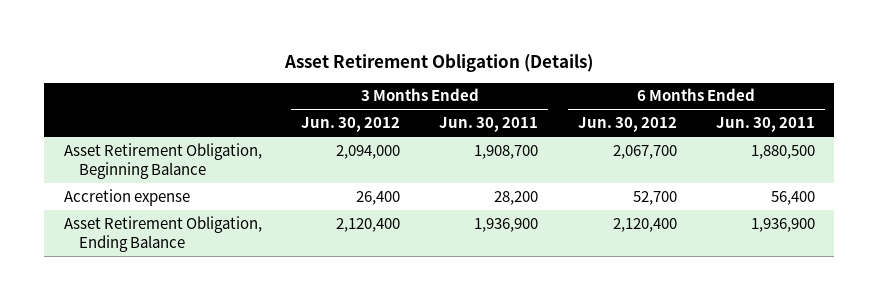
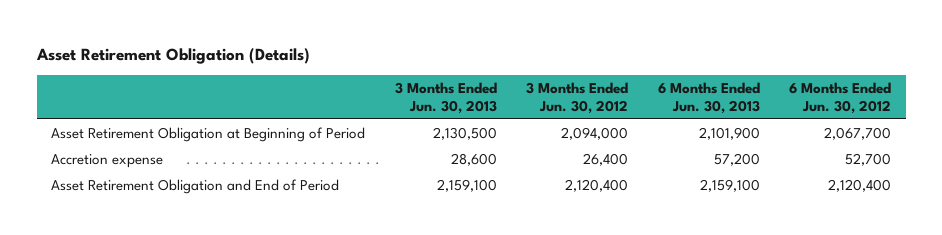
[439,117,539,133] Jun. 30, 2011 -> none
[715,117,815,133] Jun. 30, 2011 -> none
none -> [394,81,497,114] 3 Months Ended Jun. 30, 2013
none -> [657,81,760,114] 6 Months Ended Jun. 30, 2013
[64,142,263,179] Asset Retirement Obligation, Beginning Balance -> [51,126,366,142] Asset Retirement Obligation at Beginning of Period
[64,215,263,252] Asset Retirement Obligation, Ending Balance -> [51,178,340,194] Asset Retirement Obligation and End of Period

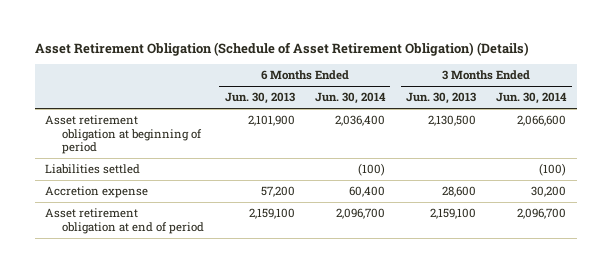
[35,47,310,64] Asset Retirement Obligation (Details) -> [34,41,529,56] Asset Retirement Obligation (Schedule of Asset Retirement Obligation) (Details)
[526,81,629,114] 3 Months Ended Jun. 30, 2012 -> none
[789,81,892,114] 6 Months Ended Jun. 30, 2012 -> none
none -> [315,92,387,105] Jun. 30, 2014
none -> [496,92,568,105] Jun. 30, 2014
[51,126,366,142] Asset Retirement Obligation at Beginning of Period -> [45,115,202,154] Asset retirement obligation at beginning of period
none -> [45,164,141,175] Liabilities settled
[51,178,340,194] Asset Retirement Obligation and End of Period -> [45,208,204,234] Asset retirement obligation at end of period

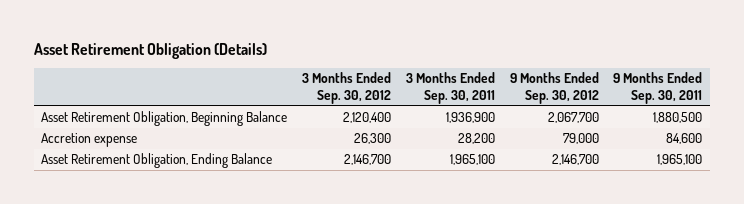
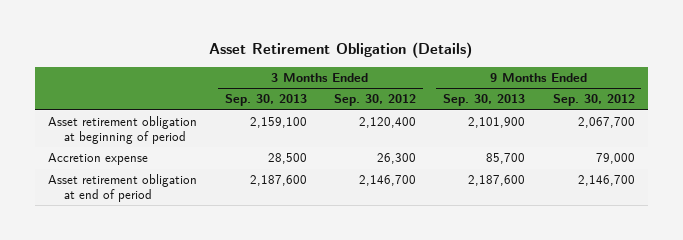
[405,72,495,105] 3 Months Ended Sep. 30, 2011 -> none
[613,72,703,105] 9 Months Ended Sep. 30, 2011 -> none
none -> [224,94,307,107] Sep. 30, 2013
none -> [443,94,526,107] Sep. 30, 2013
[41,111,288,127] Asset Retirement Obligation, Beginning Balance -> [48,116,198,144] Asset retirement obligation at beginning of period
[41,153,273,169] Asset Retirement Obligation, Ending Balance -> [48,174,198,202] Asset retirement obligation at end of period

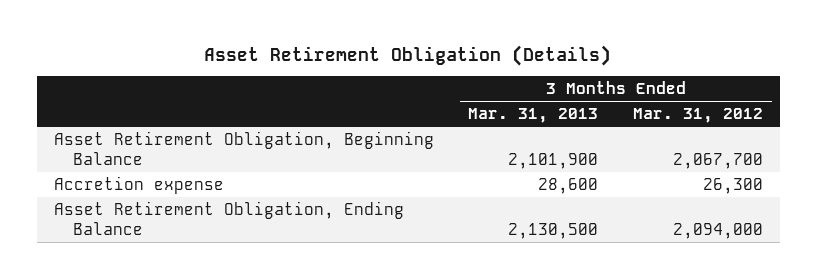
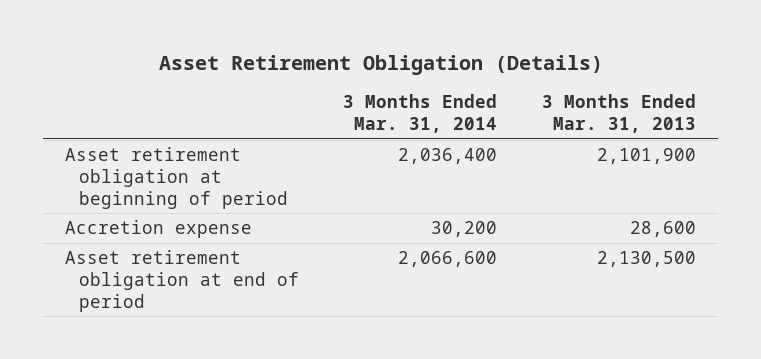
[632,108,763,124] Mar. 31, 2012 -> none
none -> [343,94,498,134] 3 Months Ended Mar. 31, 2014
[53,130,434,165] Asset Retirement Obligation, Beginning Balance -> [65,147,288,209] Asset retirement obligation at beginning of period
[53,200,404,235] Asset Retirement Obligation, Ending Balance -> [65,250,299,312] Asset retirement obligation at end of period

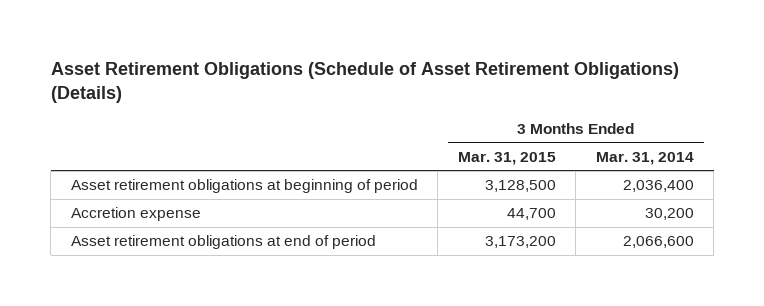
[158,54,603,75] Asset Retirement Obligation (Details) -> [50,61,679,104] Asset Retirement Obligations (Schedule of Asset Retirement Obligations) (Details)
[541,94,696,134] 3 Months Ended Mar. 31, 2013 -> none
none -> [457,151,556,165] Mar. 31, 2015
[65,147,288,209] Asset retirement obligation at beginning of period -> [70,179,418,194] Asset retirement obligations at beginning of period
[65,250,299,312] Asset retirement obligation at end of period -> [70,235,376,250] Asset retirement obligations at end of period

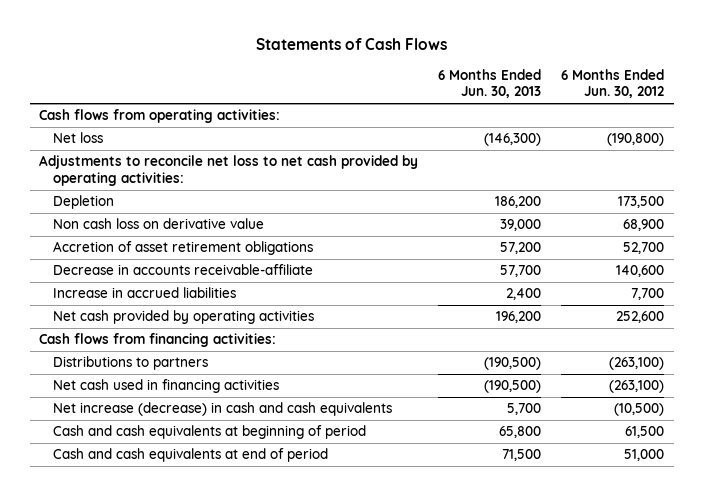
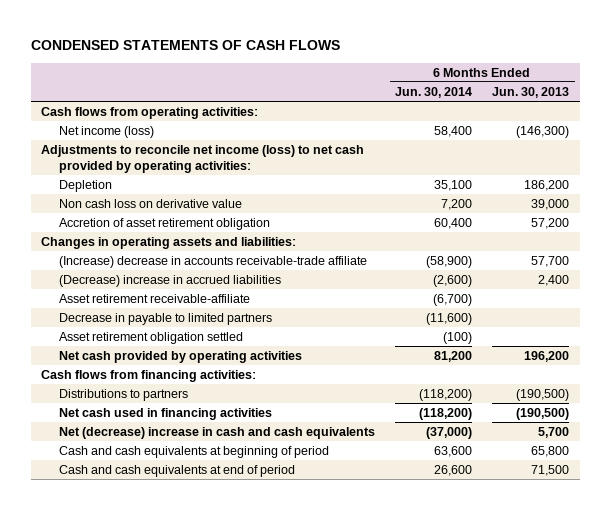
[255,38,447,51] Statements of Cash Flows -> [31,40,341,51] CONDENSED STATEMENTS OF CASH FLOWS
[560,68,664,99] 6 Months Ended Jun. 30, 2012 -> none
none -> [395,86,473,98] Jun. 30, 2014
[52,132,103,144] Net loss -> [58,125,154,138] Net income (loss)
[39,155,419,186] Adjustments to reconcile net loss to net cash provided by operating activities: -> [41,144,365,173] Adjustments to reconcile net income (loss) to net cash provided by operating activities:
[52,241,313,256] Accretion of asset retirement obligations -> [58,217,270,230] Accretion of asset retirement obligation
none -> [41,236,297,249] Changes in operating assets and liabilities:
[52,264,313,276] Decrease in accounts receivable-affiliate -> [58,255,367,268] (Increase) decrease in accounts receivable-trade affiliate
[52,287,236,299] Increase in accrued liabilities -> [58,274,281,287] (Decrease) increase in accrued liabilities
none -> [58,293,250,303] Asset retirement receivable-affiliate
none -> [58,312,272,325] Decrease in payable to limited partners
none -> [58,331,243,344] Asset retirement obligation settled
[52,402,392,417] Net increase (decrease) in cash and cash equivalents -> [58,426,375,439] Net (decrease) increase in cash and cash equivalents

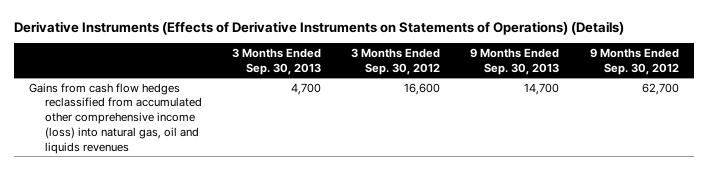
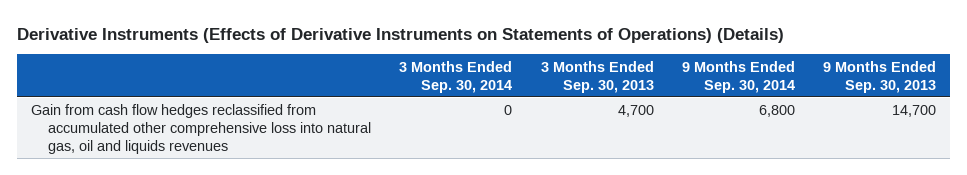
[351,48,441,75] 3 Months Ended Sep. 30, 2012 -> none
[589,48,679,75] 9 Months Ended Sep. 30, 2012 -> none
none -> [399,60,513,93] 3 Months Ended Sep. 30, 2014
none -> [681,60,795,93] 9 Months Ended Sep. 30, 2014
[28,82,203,154] Gains from cash flow hedges reclassified from accumulated other comprehensive income (loss) into natural gas, oil and liquids revenues -> [30,104,372,154] Gain from cash flow hedges reclassified from accumulated other comprehensive loss into natural gas, oil and liquids revenues

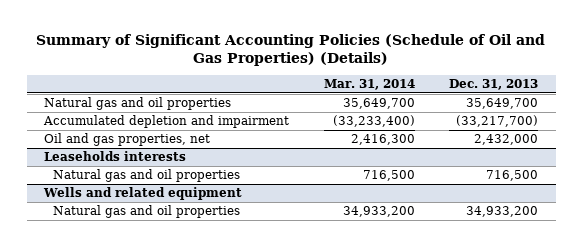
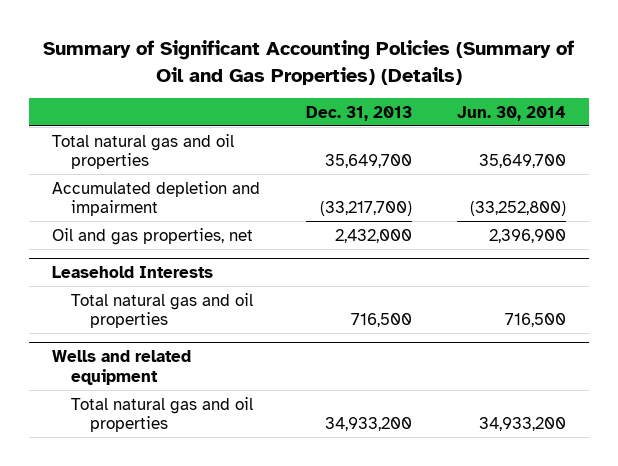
[36,33,546,66] Summary of Significant Accounting Policies (Schedule of Oil and Gas Properties) (Details) -> [43,40,575,85] Summary of Significant Accounting Policies (Summary of Oil and Gas Properties) (Details)
[323,78,415,90] Mar. 31, 2014 -> none
none -> [457,105,567,121] Jun. 30, 2014
[44,97,232,111] Natural gas and oil properties -> [51,133,234,169] Total natural gas and oil properties
[44,151,187,162] Leaseholds interests -> [51,266,213,279] Leasehold Interests
[52,169,240,183] Natural gas and oil properties -> [70,292,253,328] Total natural gas and oil properties
[52,205,240,219] Natural gas and oil properties -> [70,396,253,432] Total natural gas and oil properties

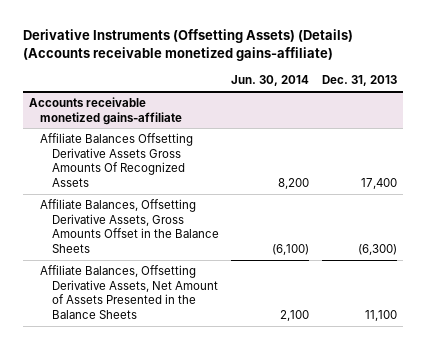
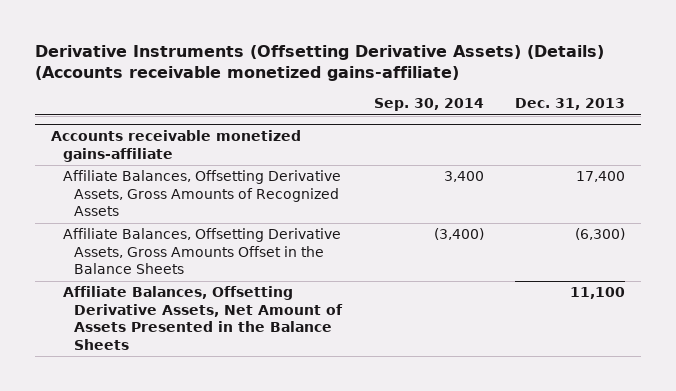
[22,29,353,61] Derivative Instruments (Offsetting Assets) (Details) (Accounts receivable monetized gains-affiliate) -> [35,44,605,81] Derivative Instruments (Offsetting Derivative Assets) (Details) (Accounts receivable monetized gains-affiliate)
[231,75,310,87] Jun. 30, 2014 -> none
none -> [373,98,484,112] Sep. 30, 2014
[40,132,194,187] Affiliate Balances Offsetting Derivative Assets Gross Amounts Of Recognized Assets -> [62,170,341,217] Affiliate Balances, Offsetting Derivative Assets, Gross Amounts of Recognized Assets

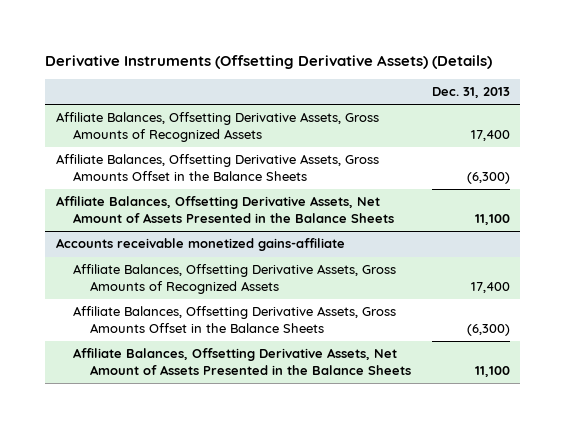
[35,44,605,81] Derivative Instruments (Offsetting Derivative Assets) (Details) (Accounts receivable monetized gains-affiliate) -> [45,54,493,69] Derivative Instruments (Offsetting Derivative Assets) (Details)
[373,98,484,112] Sep. 30, 2014 -> none
none -> [55,112,379,142] Affiliate Balances, Offsetting Derivative Assets, Gross Amounts of Recognized Assets
none -> [55,154,379,181] Affiliate Balances, Offsetting Derivative Assets, Gross Amounts Offset in the Balance Sheets
none -> [55,196,394,223] Affiliate Balances, Offsetting Derivative Assets, Net Amount of Assets Presented in the Balance Sheets

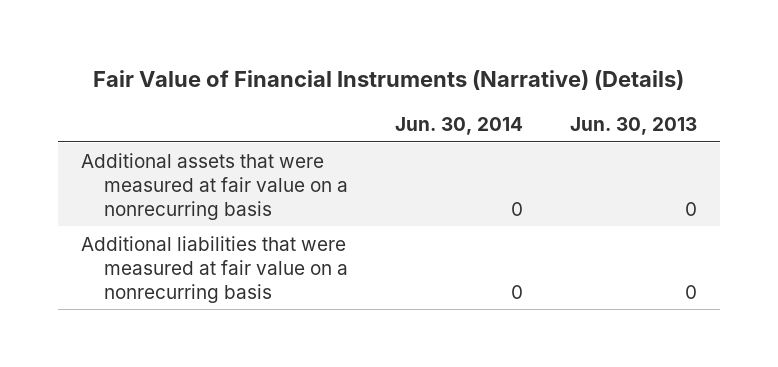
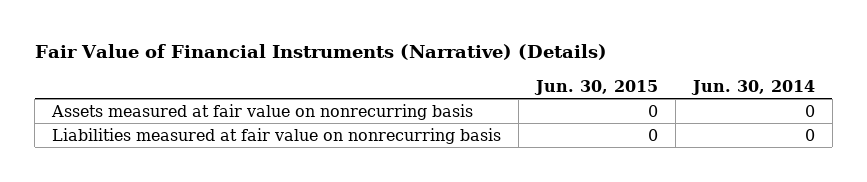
[569,117,697,136] Jun. 30, 2013 -> none
none -> [533,79,658,95] Jun. 30, 2015
[81,152,349,220] Additional assets that were measured at fair value on a nonrecurring basis -> [51,103,474,120] Assets measured at fair value on nonrecurring basis
[81,235,349,303] Additional liabilities that were measured at fair value on a nonrecurring basis -> [52,127,502,144] Liabilities measured at fair value on nonrecurring basis

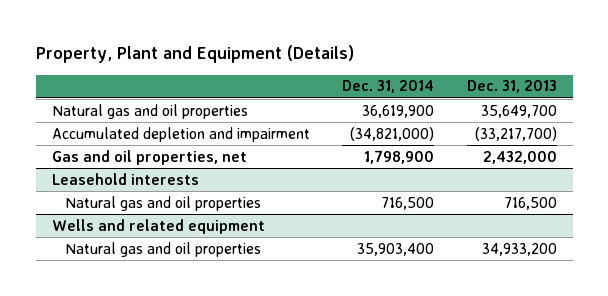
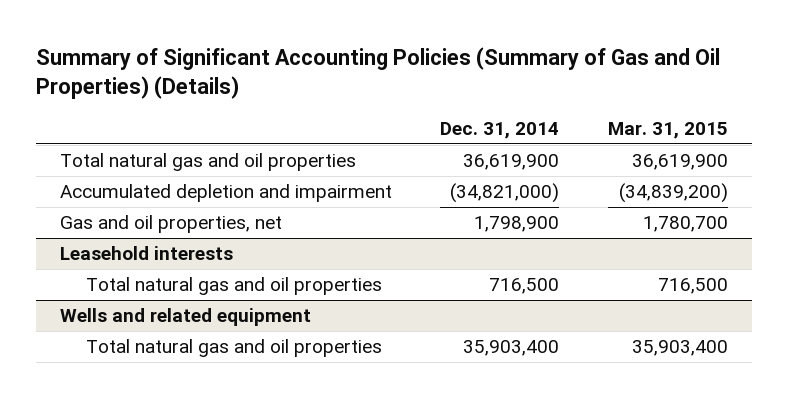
[35,45,354,64] Property, Plant and Equipment (Details) -> [35,47,720,100] Summary of Significant Accounting Policies (Summary of Gas and Oil Properties) (Details)
[466,80,557,94] Dec. 31, 2013 -> none
none -> [607,122,728,140] Mar. 31, 2015
[51,103,248,119] Natural gas and oil properties -> [60,153,357,172] Total natural gas and oil properties
[65,195,262,211] Natural gas and oil properties -> [85,277,382,296] Total natural gas and oil properties
[65,241,262,257] Natural gas and oil properties -> [85,339,382,358] Total natural gas and oil properties

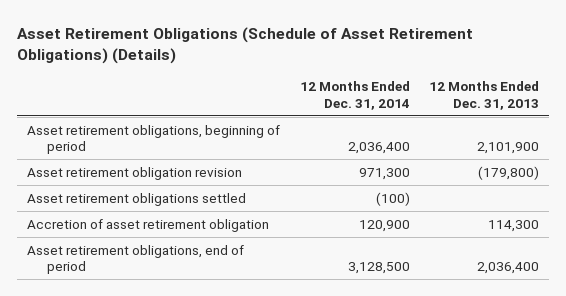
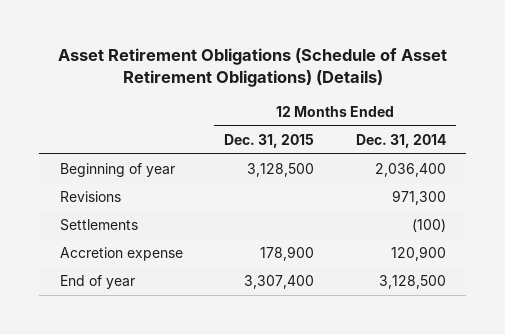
[428,81,539,110] 12 Months Ended Dec. 31, 2013 -> none
none -> [224,134,315,149] Dec. 31, 2015
[27,124,281,155] Asset retirement obligations, beginning of period -> [59,163,175,178] Beginning of year
[27,166,243,180] Asset retirement obligation revision -> [59,191,121,203] Revisions
[27,192,247,206] Asset retirement obligations settled -> [59,219,138,232] Settlements
[27,218,270,232] Accretion of asset retirement obligation -> [59,247,183,262] Accretion expense
[27,244,245,275] Asset retirement obligations, end of period -> [59,275,135,290] End of year

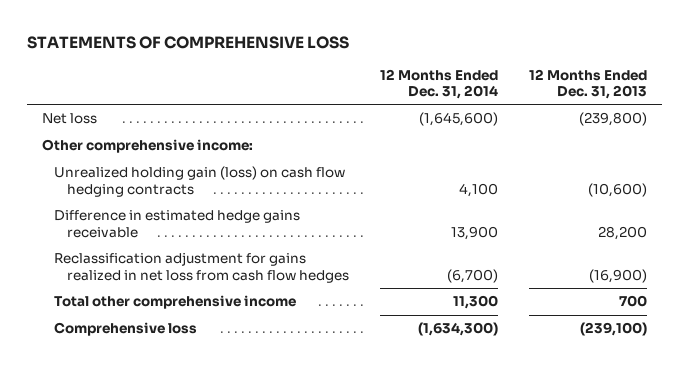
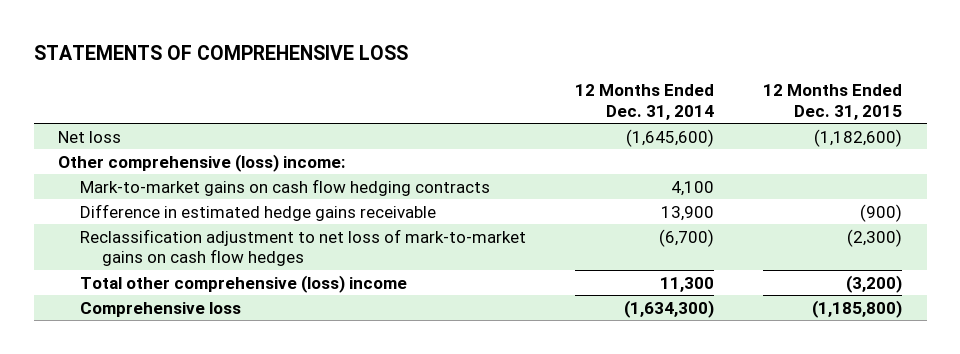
[528,68,647,99] 12 Months Ended Dec. 31, 2013 -> none
none -> [763,84,903,120] 12 Months Ended Dec. 31, 2015
[42,139,254,154] Other comprehensive income: -> [58,153,346,172] Other comprehensive (loss) income:
[54,166,346,197] Unrealized holding gain (loss) on cash flow hedging contracts -> [79,178,490,196] Mark-to-market gains on cash flow hedging contracts
[54,252,349,283] Reclassification adjustment for gains realized in net loss from cash flow hedges -> [79,228,526,267] Reclassification adjustment to net loss of mark-to-market gains on cash flow hedges
[54,295,297,310] Total other comprehensive income -> [79,274,407,293] Total other comprehensive (loss) income

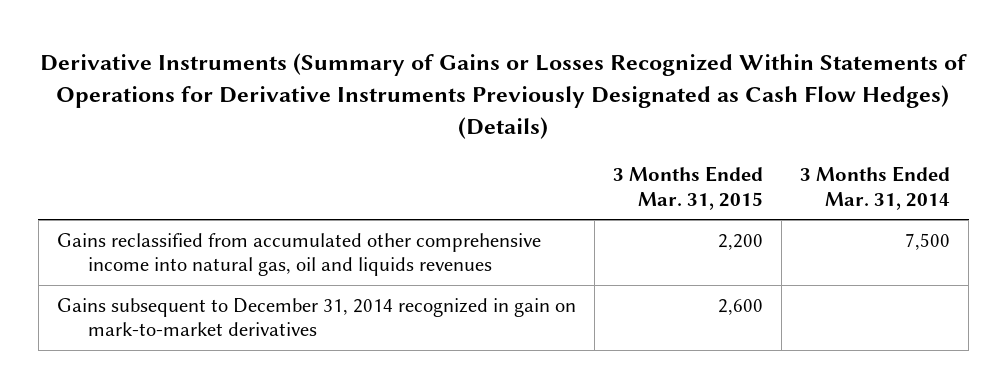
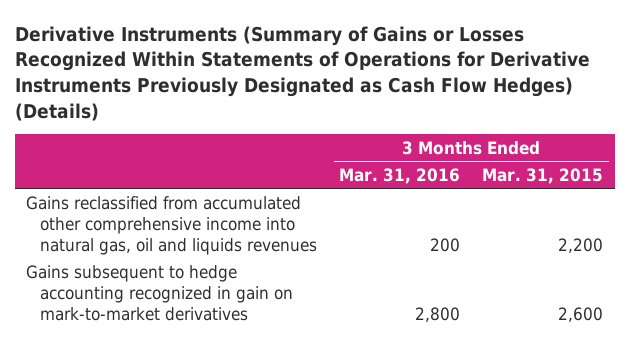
[800,166,951,210] 3 Months Ended Mar. 31, 2014 -> none
none -> [339,167,461,184] Mar. 31, 2016
[56,297,576,337] Gains subsequent to December 31, 2014 recognized in gain on mark-to-market derivatives -> [26,264,294,321] Gains subsequent to hedge accounting recognized in gain on mark-to-market derivatives

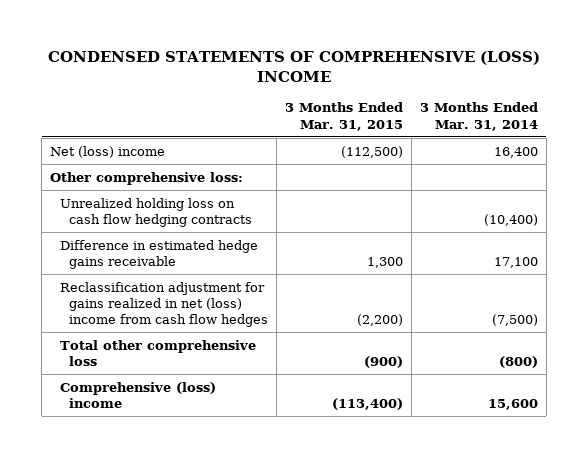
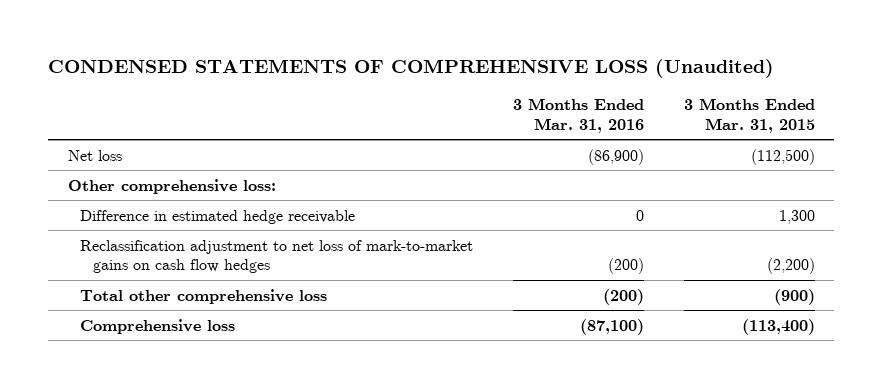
[47,50,540,82] CONDENSED STATEMENTS OF COMPREHENSIVE (LOSS) INCOME -> [48,59,775,79] CONDENSED STATEMENTS OF COMPREHENSIVE LOSS (Unaudited)
[419,102,538,131] 3 Months Ended Mar. 31, 2014 -> none
none -> [513,98,645,133] 3 Months Ended Mar. 31, 2016
[50,145,166,158] Net (loss) income -> [67,149,122,161] Net loss
[59,197,252,227] Unrealized holding loss on cash flow hedging contracts -> none
[59,239,258,269] Difference in estimated hedge gains receivable -> [80,209,356,224] Difference in estimated hedge receivable
[59,281,268,327] Reclassification adjustment for gains realized in net (loss) income from cash flow hedges -> [80,239,474,274] Reclassification adjustment to net loss of mark-to-market gains on cash flow hedges
[59,381,216,408] Comprehensive (loss) income -> [80,318,236,334] Comprehensive loss

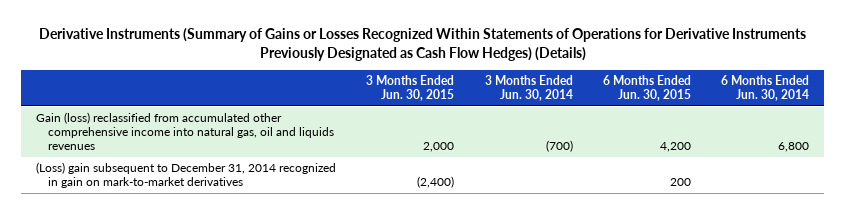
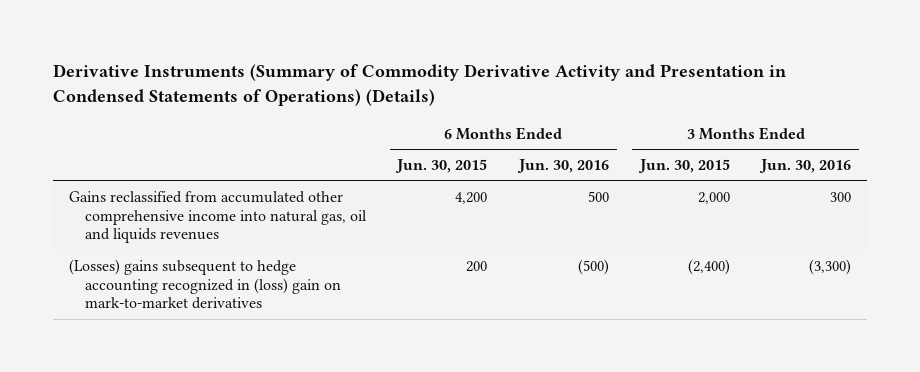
[38,28,806,61] Derivative Instruments (Summary of Gains or Losses Recognized Within Statements of Operations for Derivative Instruments Previously Designated as Cash Flow Hedges) (Details) -> [52,64,786,107] Derivative Instruments (Summary of Commodity Derivative Activity and Presentation in Condensed Statements of Operations) (Details)
[484,75,573,102] 3 Months Ended Jun. 30, 2014 -> none
[721,75,810,102] 6 Months Ended Jun. 30, 2014 -> none
none -> [516,158,609,173] Jun. 30, 2016
none -> [759,158,852,173] Jun. 30, 2016
[35,112,335,151] Gain (loss) reclassified from accumulated other comprehensive income into natural gas, oil and liquids revenues -> [68,190,368,244] Gains reclassified from accumulated other comprehensive income into natural gas, oil and liquids revenues
[35,162,336,189] (Loss) gain subsequent to December 31, 2014 recognized in gain on mark-to-market derivatives -> [68,258,342,310] (Losses) gains subsequent to hedge accounting recognized in (loss) gain on mark-to-market derivatives

